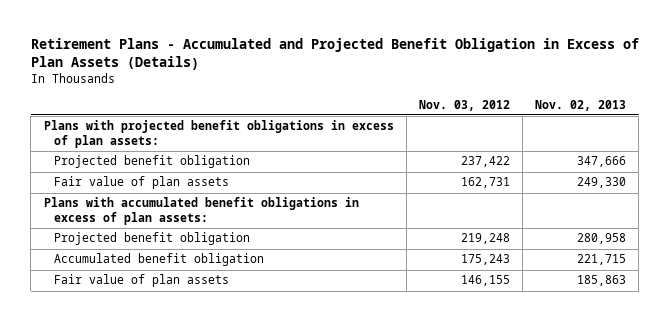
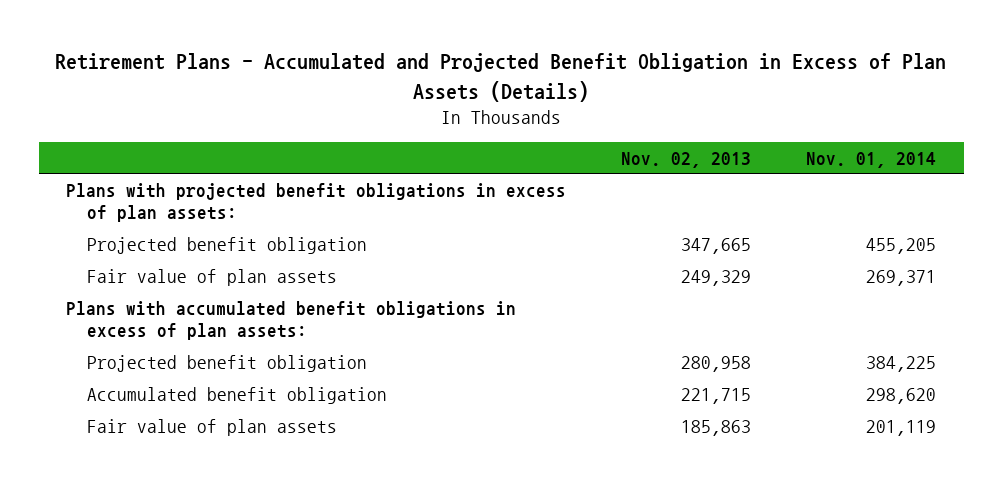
[418,99,510,111] Nov. 03, 2012 -> none
none -> [806,151,937,168] Nov. 01, 2014
[577,156,627,168] 347,666 -> [681,237,752,254] 347,665
[577,177,627,189] 249,330 -> [681,269,752,286] 249,329

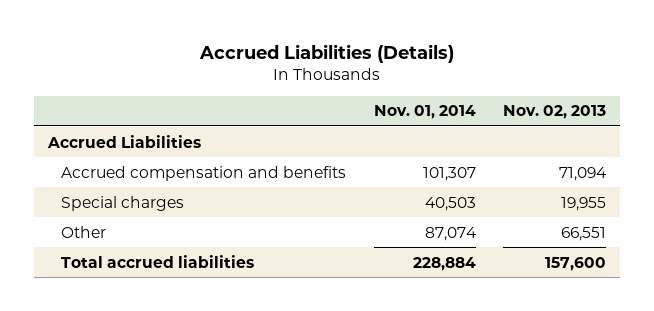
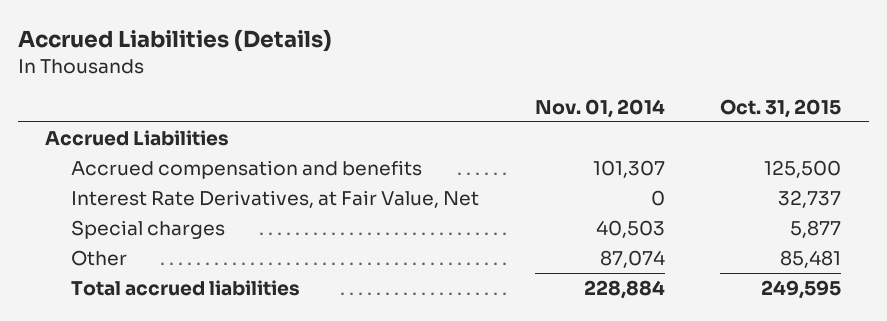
[503,105,607,120] Nov. 02, 2013 -> none
none -> [720,98,842,118] Oct. 31, 2015
none -> [71,189,480,208] Interest Rate Derivatives, at Fair Value, Net

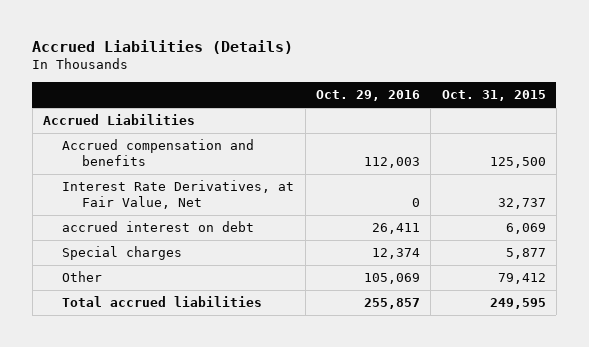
[534,98,665,118] Nov. 01, 2014 -> none
none -> [316,90,421,102] Oct. 29, 2016
none -> [62,221,255,233] accrued interest on debt
[780,249,842,268] 85,481 -> [497,273,546,285] 79,412

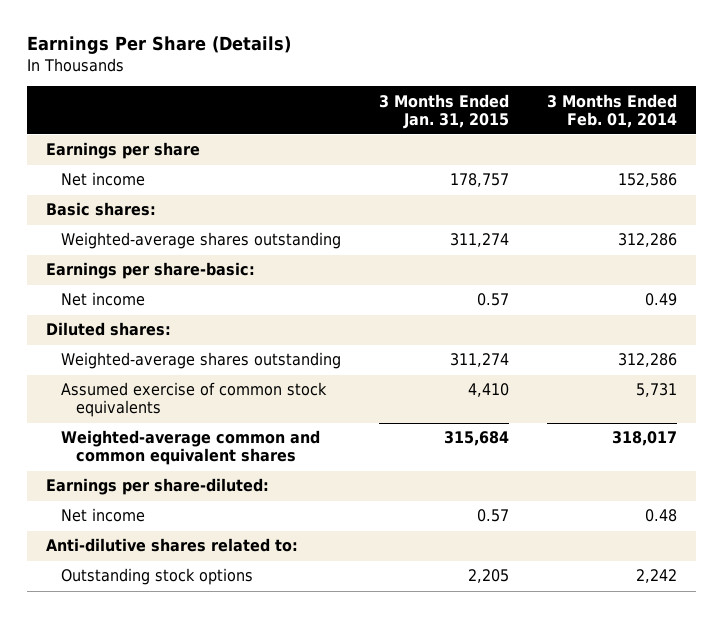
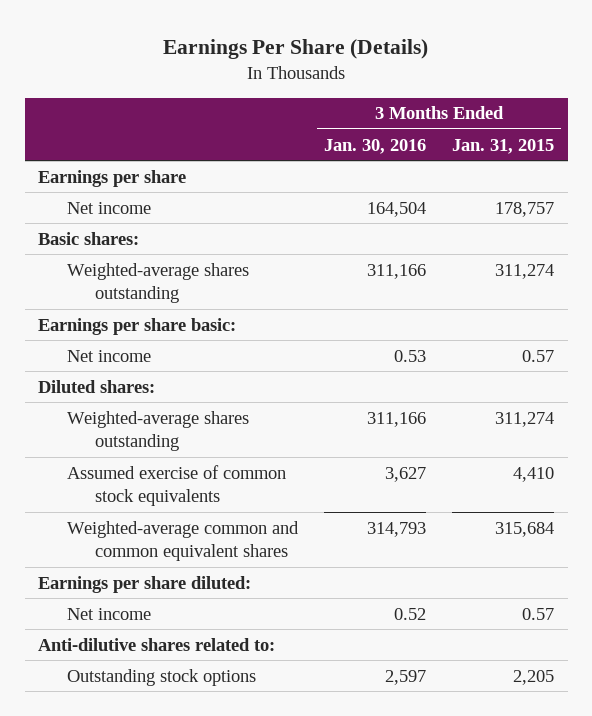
[546,93,677,128] 3 Months Ended Feb. 01, 2014 -> none
none -> [323,138,426,154] Jan. 30, 2016
[45,262,255,280] Earnings per share-basic: -> [38,317,237,335] Earnings per share basic:
[45,478,269,496] Earnings per share-diluted: -> [38,575,252,593] Earnings per share diluted:

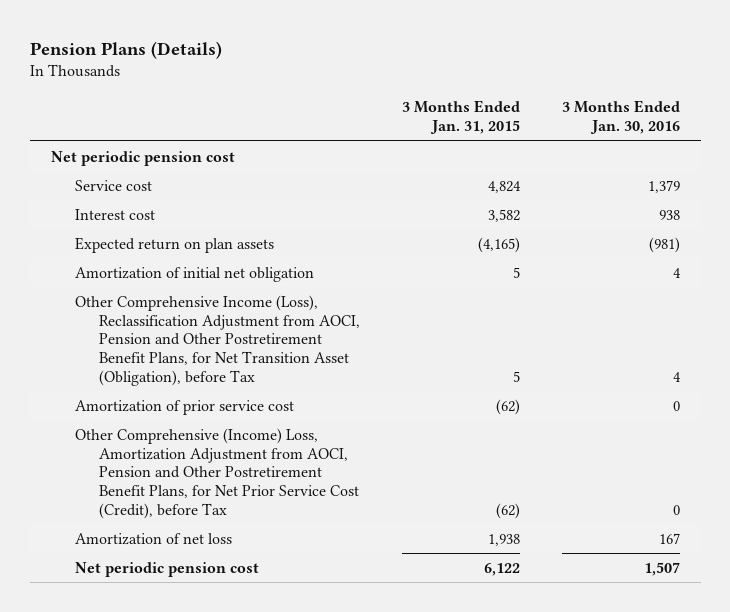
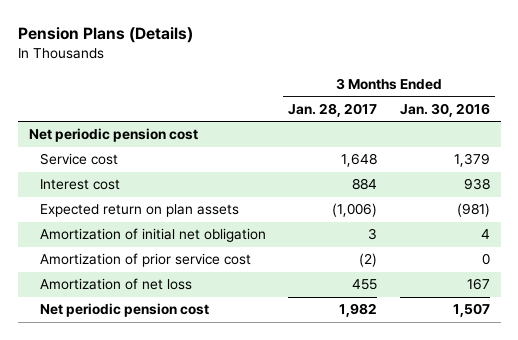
[401,100,520,135] 3 Months Ended Jan. 31, 2015 -> none
none -> [288,102,378,117] Jan. 28, 2017
[74,294,360,387] Other Comprehensive Income (Loss), Reclassification Adjustment from AOCI, Pension and Other Postretirement Benefit Plans, for Net Transition Asset (Obligation), before Tax -> none
[74,427,359,520] Other Comprehensive (Income) Loss, Amortization Adjustment from AOCI, Pension and Other Postretirement Benefit Plans, for Net Prior Service Cost (Credit), before Tax -> none

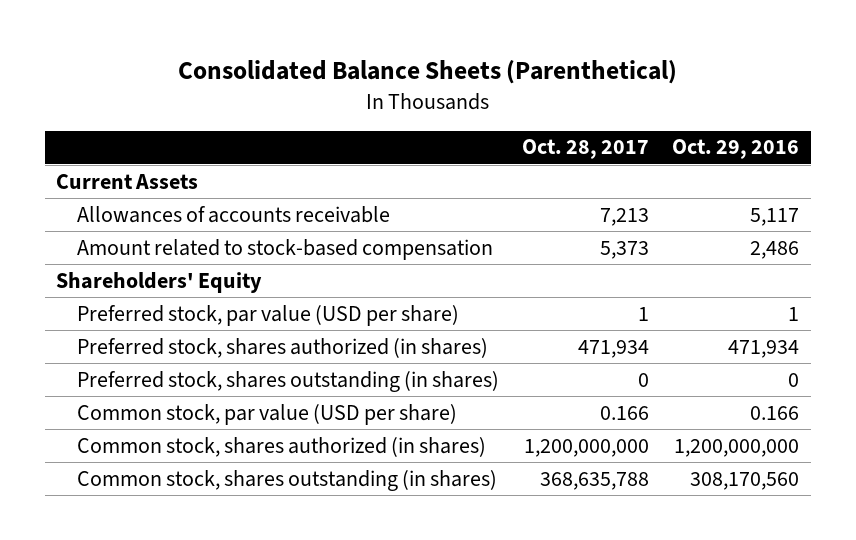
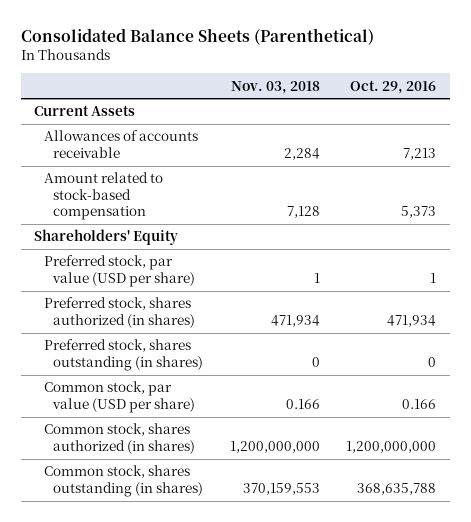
[521,139,649,160] Oct. 28, 2017 -> none
none -> [230,80,320,94] Nov. 03, 2018
[750,207,800,226] 5,117 -> [403,147,437,160] 7,213
[750,240,800,259] 2,486 -> [401,206,437,219] 5,373
[690,471,800,490] 308,170,560 -> [357,482,437,495] 368,635,788

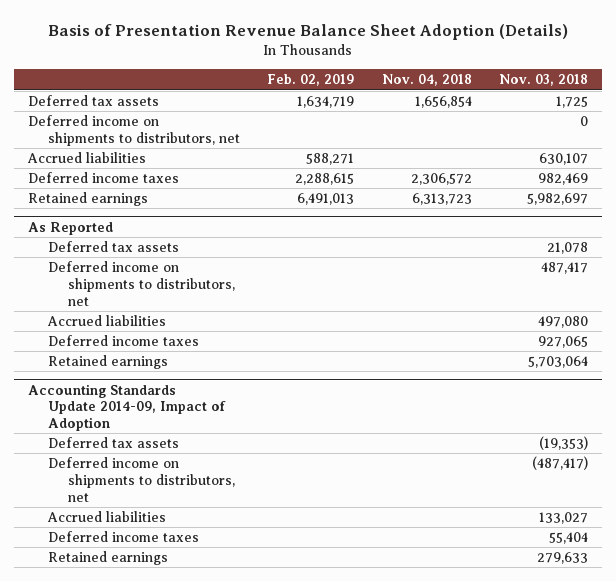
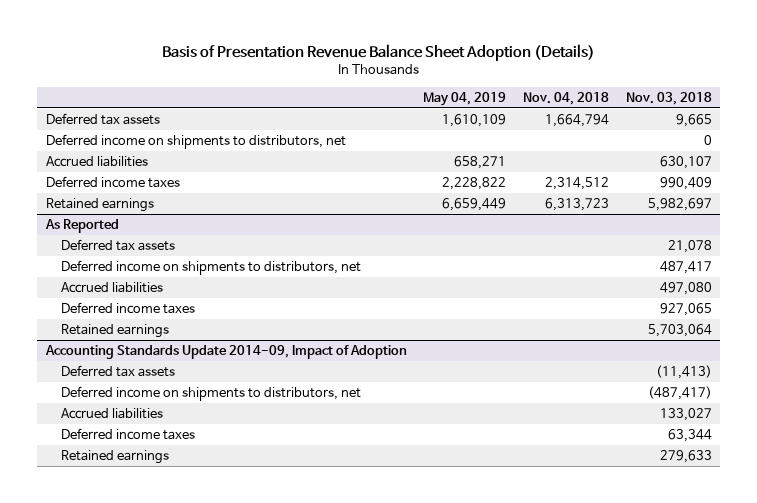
[267,74,355,87] Feb. 02, 2019 -> none
none -> [423,91,507,106] May 04, 2019
[414,96,472,109] 1,656,854 -> [544,113,609,127] 1,664,794
[556,96,589,109] 1,725 -> [675,113,712,127] 9,665
[410,173,472,186] 2,306,572 -> [544,176,609,190] 2,314,512
[538,173,589,186] 982,469 -> [659,176,712,190] 990,409
[539,436,589,451] (19,353) -> [655,364,712,379] (11,413)
[549,532,589,545] 55,404 -> [667,428,712,442] 63,344

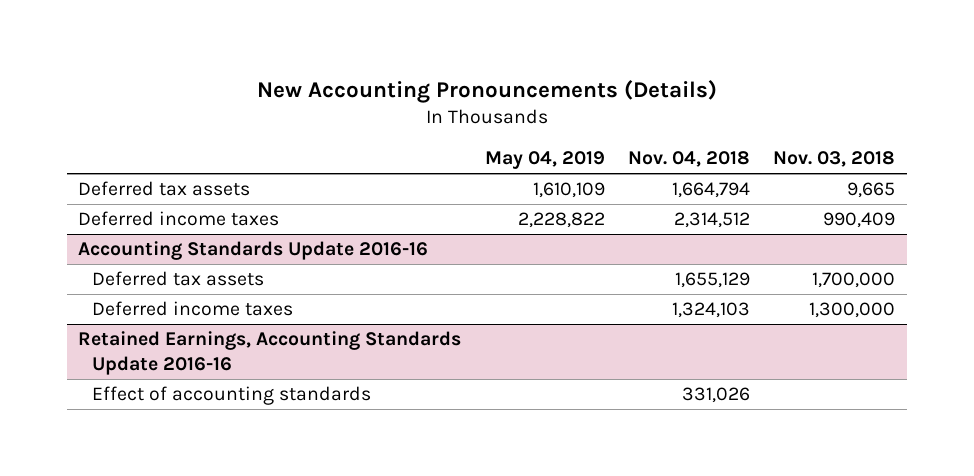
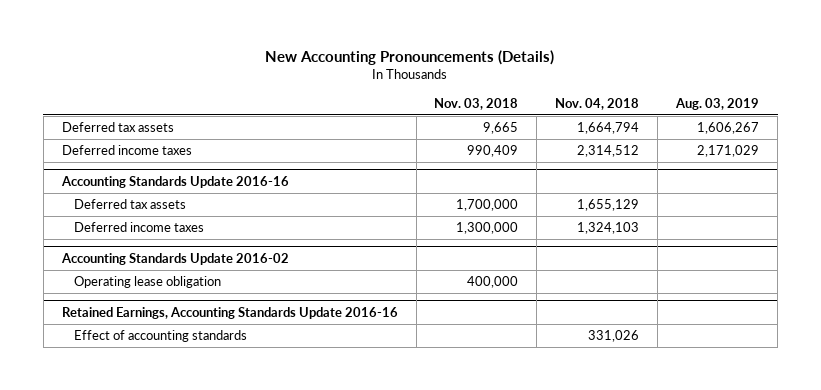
[484,151,605,170] May 04, 2019 -> none
none -> [675,97,760,110] Aug. 03, 2019
none -> [60,252,289,265] Accounting Standards Update 2016-02
none -> [74,275,222,288] Operating lease obligation

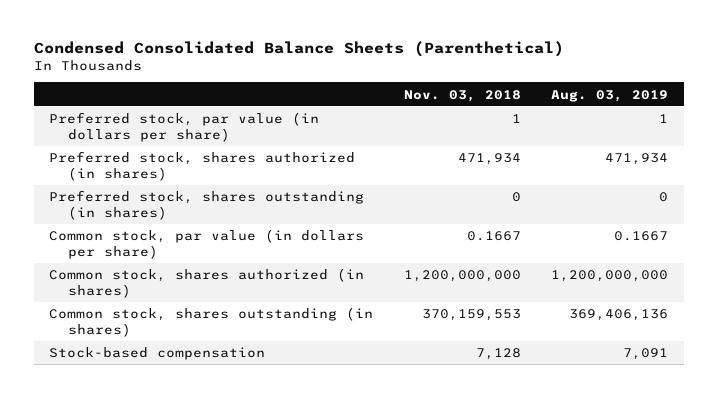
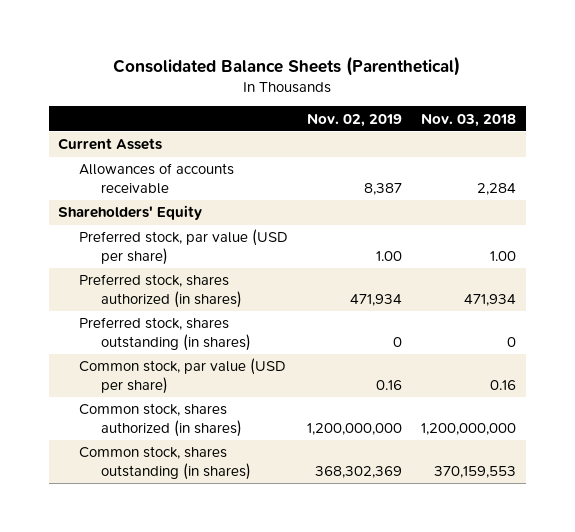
[33,41,564,58] Condensed Consolidated Balance Sheets (Parenthetical) -> [113,55,461,76] Consolidated Balance Sheets (Parenthetical)
[551,89,669,102] Aug. 03, 2019 -> none
none -> [307,113,403,127] Nov. 02, 2019
none -> [58,138,163,151] Current Assets
none -> [79,163,235,194] Allowances of accounts receivable
none -> [58,205,203,221] Shareholders' Equity
[49,112,320,142] Preferred stock, par value (in dollars per share) -> [79,229,289,265] Preferred stock, par value (USD per share)
[511,114,521,124] 1 -> [490,250,517,261] 1.00
[49,229,365,259] Common stock, par value (in dollars per share) -> [79,358,287,394] Common stock, par value (USD per share)
[466,231,521,242] 0.1667 -> [490,379,517,390] 0.16
[49,347,266,361] Stock-based compensation -> none

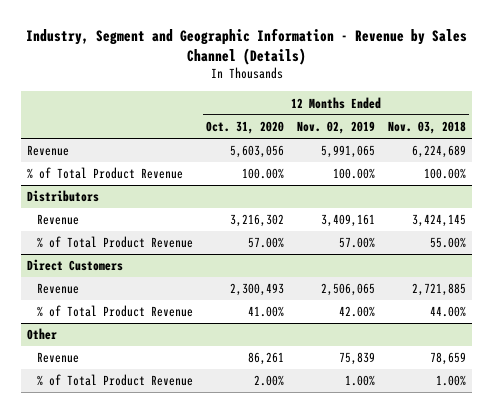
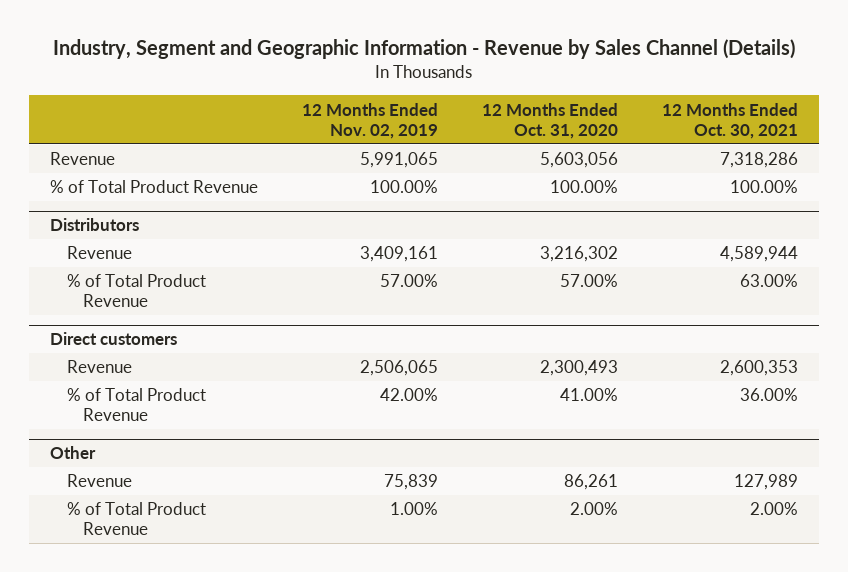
[387,121,466,135] Nov. 03, 2018 -> none
none -> [661,102,798,139] 12 Months Ended Oct. 30, 2021
[27,259,124,272] Direct Customers -> [50,332,178,346] Direct customers

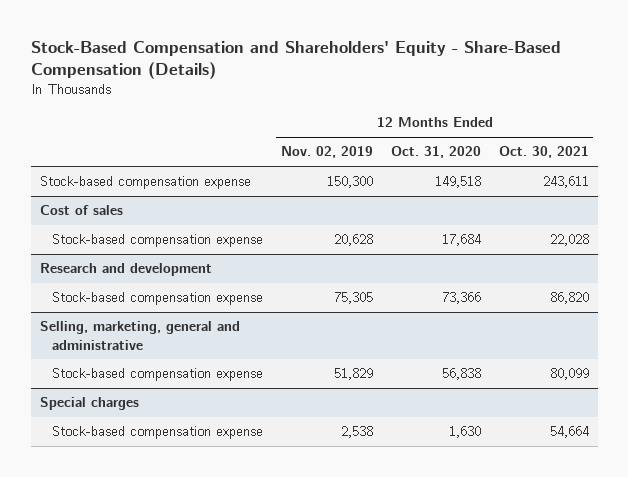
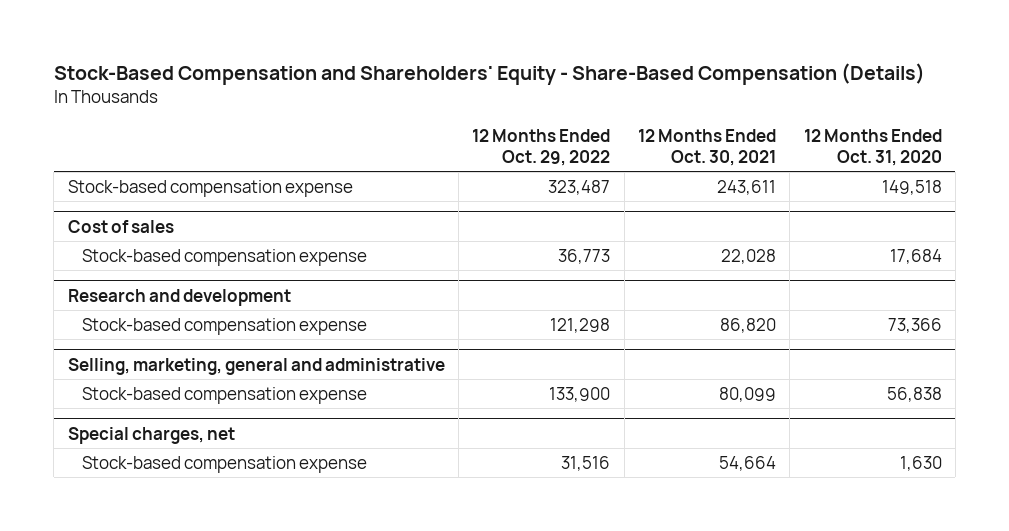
[280,146,373,159] Nov. 02, 2019 -> none
none -> [472,128,611,166] 12 Months Ended Oct. 29, 2022
[39,397,139,411] Special charges -> [67,426,235,444] Special charges, net

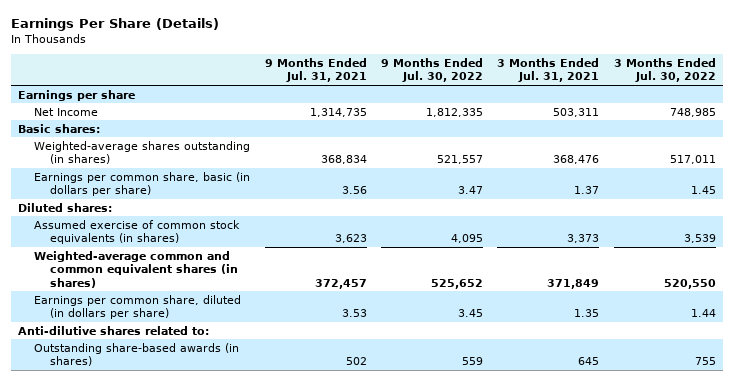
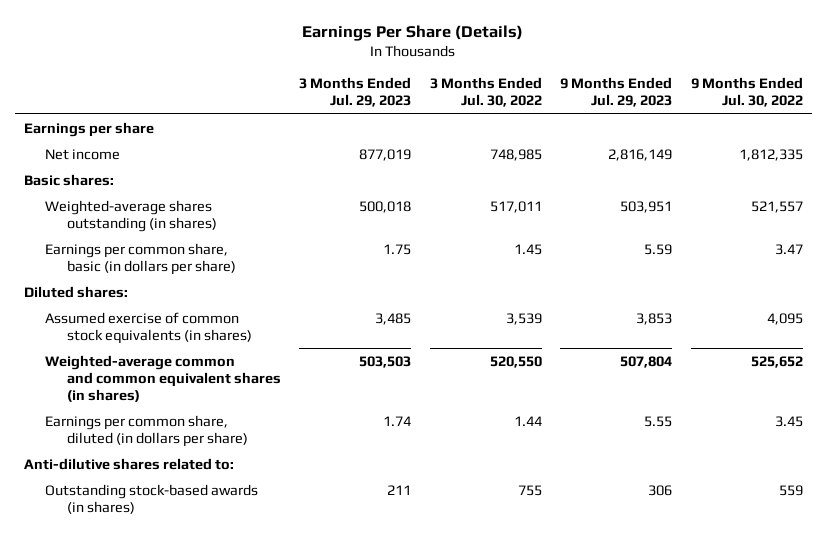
[264,57,367,83] 9 Months Ended Jul. 31, 2021 -> none
[497,57,600,83] 3 Months Ended Jul. 31, 2021 -> none
none -> [299,77,412,108] 3 Months Ended Jul. 29, 2023
none -> [560,77,673,108] 9 Months Ended Jul. 29, 2023
[34,107,99,116] Net Income -> [45,148,121,160] Net income
[34,342,240,367] Outstanding share-based awards (in shares) -> [45,483,259,514] Outstanding stock-based awards (in shares)

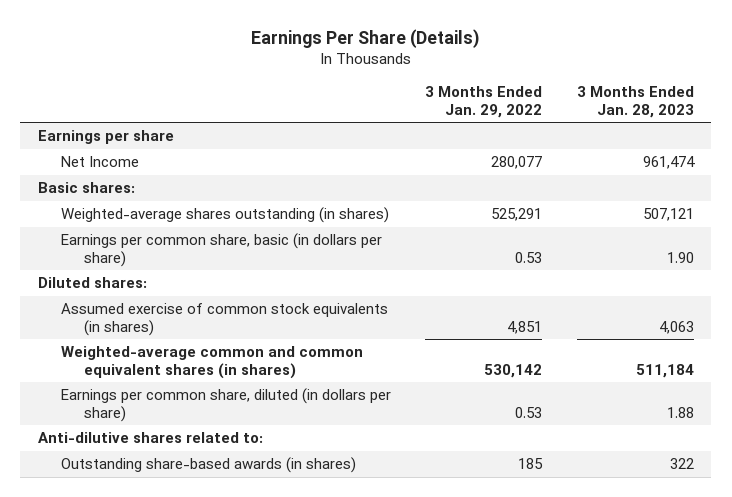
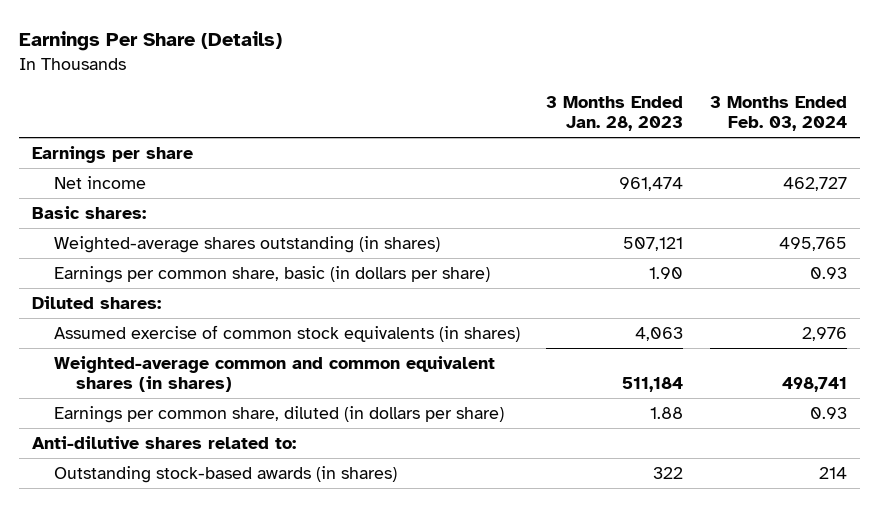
[425,86,543,118] 3 Months Ended Jan. 29, 2022 -> none
none -> [709,96,847,132] 3 Months Ended Feb. 03, 2024
[60,156,139,168] Net Income -> [54,175,147,189] Net income
[60,457,356,474] Outstanding share-based awards (in shares) -> [54,465,398,483] Outstanding stock-based awards (in shares)

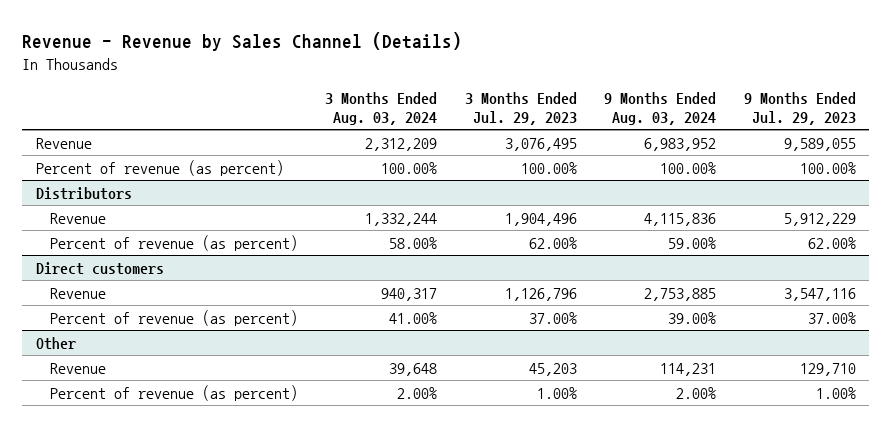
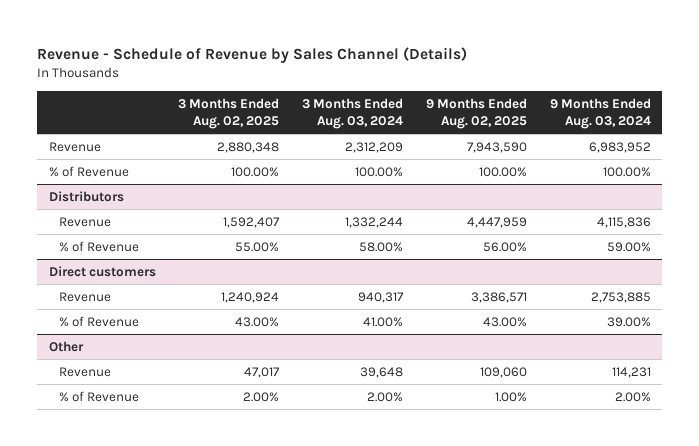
[22,32,463,52] Revenue - Revenue by Sales Channel (Details) -> [37,46,468,63] Revenue - Schedule of Revenue by Sales Channel (Details)
[464,91,577,125] 3 Months Ended Jul. 29, 2023 -> none
[743,91,856,125] 9 Months Ended Jul. 29, 2023 -> none
none -> [178,97,280,130] 3 Months Ended Aug. 02, 2025
none -> [425,97,527,130] 9 Months Ended Aug. 02, 2025
[35,159,284,176] Percent of revenue (as percent) -> [48,165,129,177] % of Revenue
[49,234,298,251] Percent of revenue (as percent) -> [58,240,139,252] % of Revenue
[49,309,298,326] Percent of revenue (as percent) -> [58,315,139,327] % of Revenue
[49,384,298,401] Percent of revenue (as percent) -> [58,390,139,402] % of Revenue

